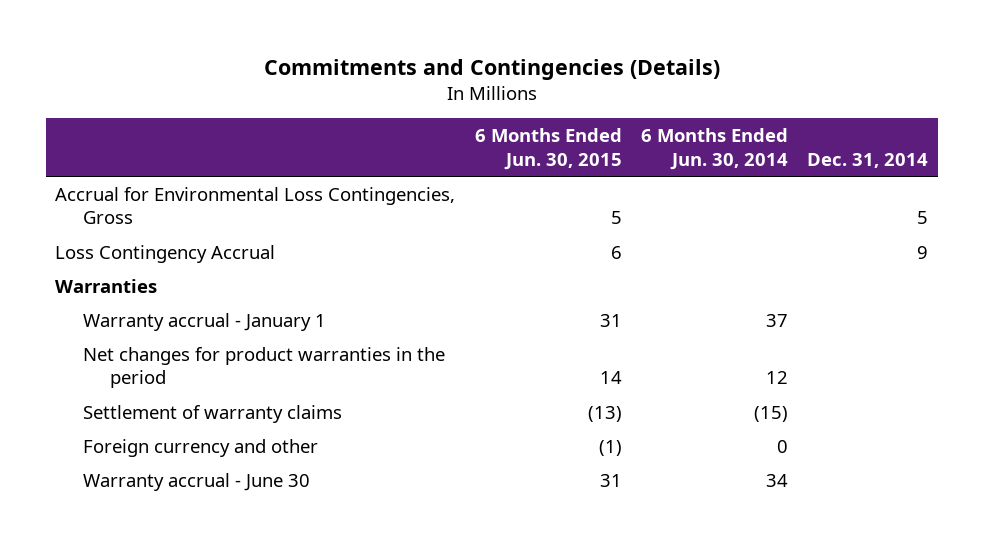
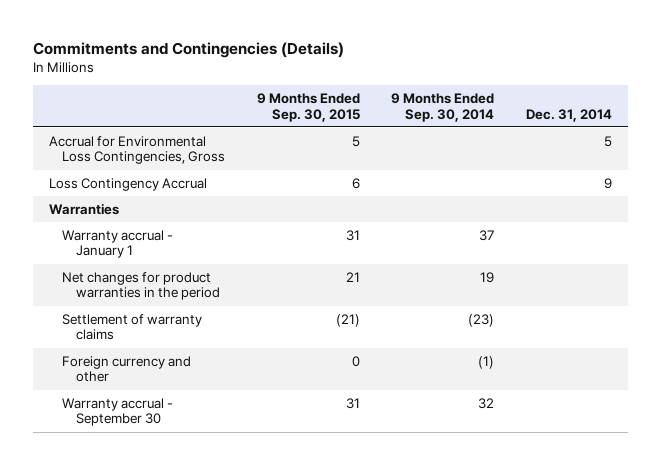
[474,128,622,170] 6 Months Ended Jun. 30, 2015 -> none
[641,128,789,170] 6 Months Ended Jun. 30, 2014 -> none
none -> [256,93,360,122] 9 Months Ended Sep. 30, 2015
none -> [391,93,495,122] 9 Months Ended Sep. 30, 2014
[82,472,310,491] Warranty accrual - June 30 -> [62,397,174,427] Warranty accrual - September 30

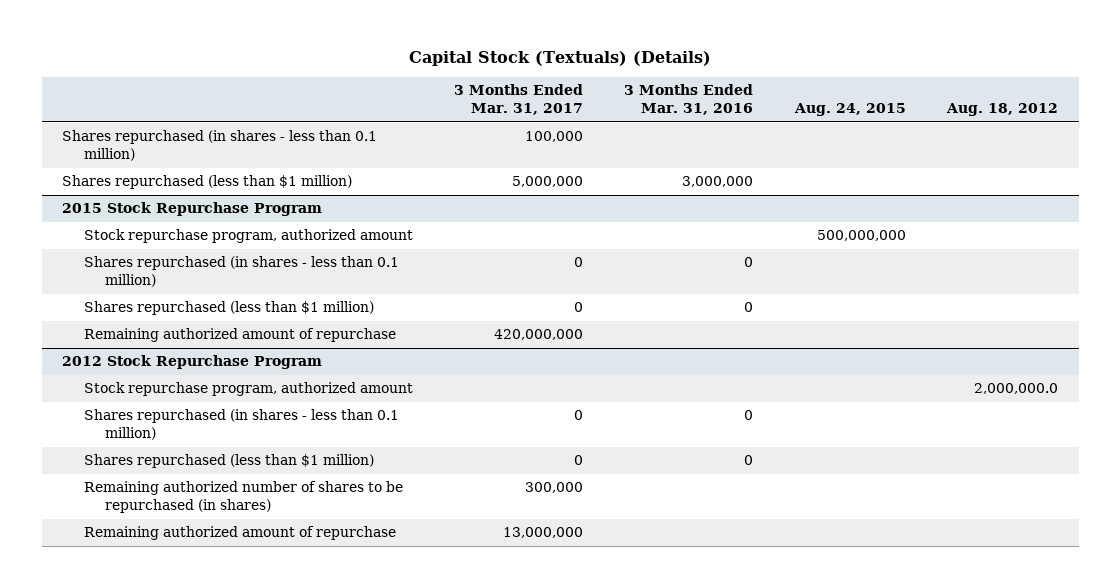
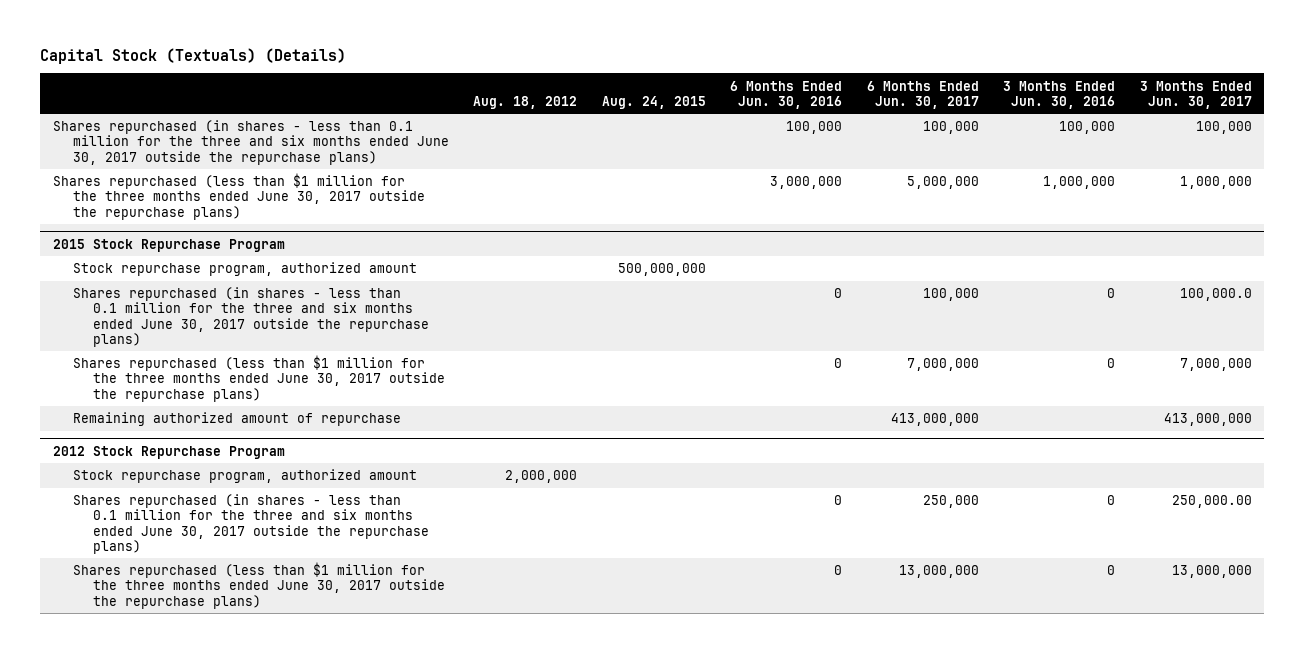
[453,84,583,116] 3 Months Ended Mar. 31, 2017 -> none
[624,84,754,116] 3 Months Ended Mar. 31, 2016 -> none
none -> [730,80,843,109] 6 Months Ended Jun. 30, 2016
none -> [866,80,979,109] 6 Months Ended Jun. 30, 2017
none -> [1003,80,1116,109] 3 Months Ended Jun. 30, 2016
none -> [1139,80,1252,109] 3 Months Ended Jun. 30, 2017
[62,130,378,162] Shares repurchased (in shares - less than 0.1 million) -> [52,120,449,165] Shares repurchased (in shares - less than 0.1 million for the three and six months ended June 30, 2017 outside the repurchase plans)
[62,175,353,190] Shares repurchased (less than $1 million) -> [52,173,425,220] Shares repurchased (less than $1 million for the three months ended June 30, 2017 outside the repurchase plans)
[83,256,399,288] Shares repurchased (in shares - less than 0.1 million) -> [72,287,429,347] Shares repurchased (in shares - less than 0.1 million for the three and six months ended June 30, 2017 outside the repurchase plans)
[83,301,374,316] Shares repurchased (less than $1 million) -> [72,355,445,402] Shares repurchased (less than $1 million for the three months ended June 30, 2017 outside the repurchase plans)
[83,481,403,514] Remaining authorized number of shares to be repurchased (in shares) -> none
[83,526,396,541] Remaining authorized amount of repurchase -> none
[973,383,1058,395] 2,000,000.0 -> [505,470,578,484] 2,000,000
[83,409,399,441] Shares repurchased (in shares - less than 0.1 million) -> [72,494,429,554] Shares repurchased (in shares - less than 0.1 million for the three and six months ended June 30, 2017 outside the repurchase plans)
[83,454,374,469] Shares repurchased (less than $1 million) -> [72,562,445,609] Shares repurchased (less than $1 million for the three months ended June 30, 2017 outside the repurchase plans)

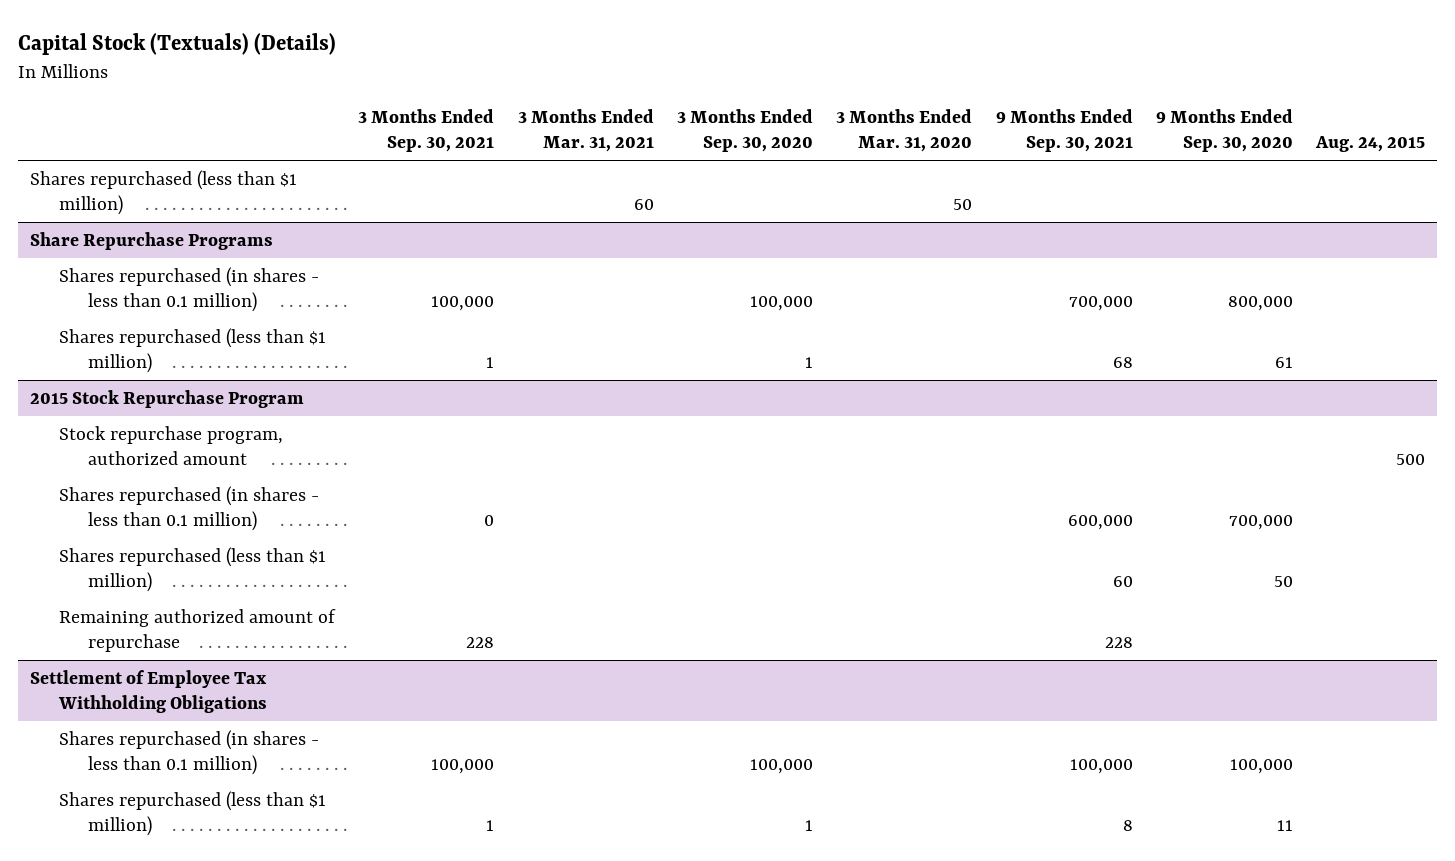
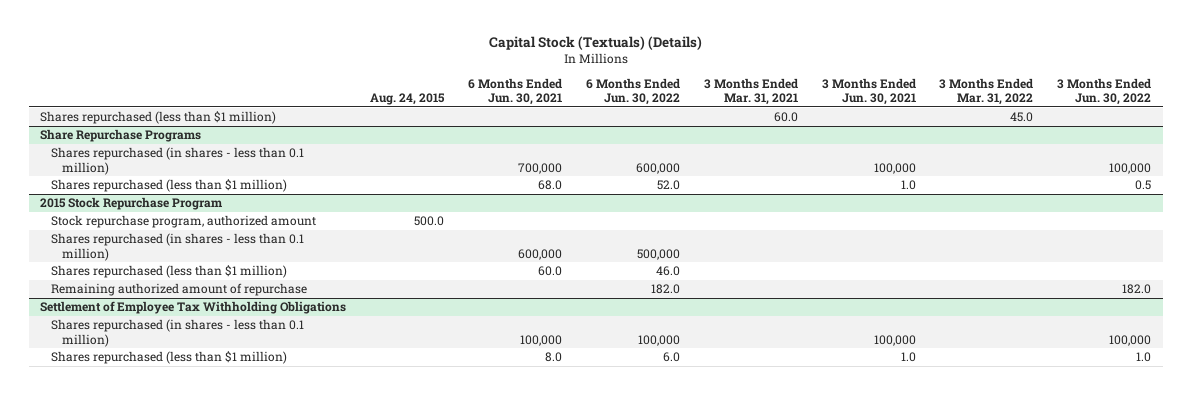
[358,109,495,153] 3 Months Ended Sep. 30, 2021 -> none
[676,109,813,153] 3 Months Ended Sep. 30, 2020 -> none
[836,109,973,153] 3 Months Ended Mar. 31, 2020 -> none
[995,109,1133,153] 9 Months Ended Sep. 30, 2021 -> none
[1155,109,1293,153] 9 Months Ended Sep. 30, 2020 -> none
none -> [468,77,563,106] 6 Months Ended Jun. 30, 2021
none -> [585,77,680,106] 6 Months Ended Jun. 30, 2022
none -> [821,77,916,106] 3 Months Ended Jun. 30, 2021
none -> [939,77,1034,106] 3 Months Ended Mar. 31, 2022
none -> [1057,77,1152,106] 3 Months Ended Jun. 30, 2022
[633,198,654,210] 60 -> [773,112,798,123] 60.0
[1396,453,1426,465] 500 -> [414,216,445,227] 500.0

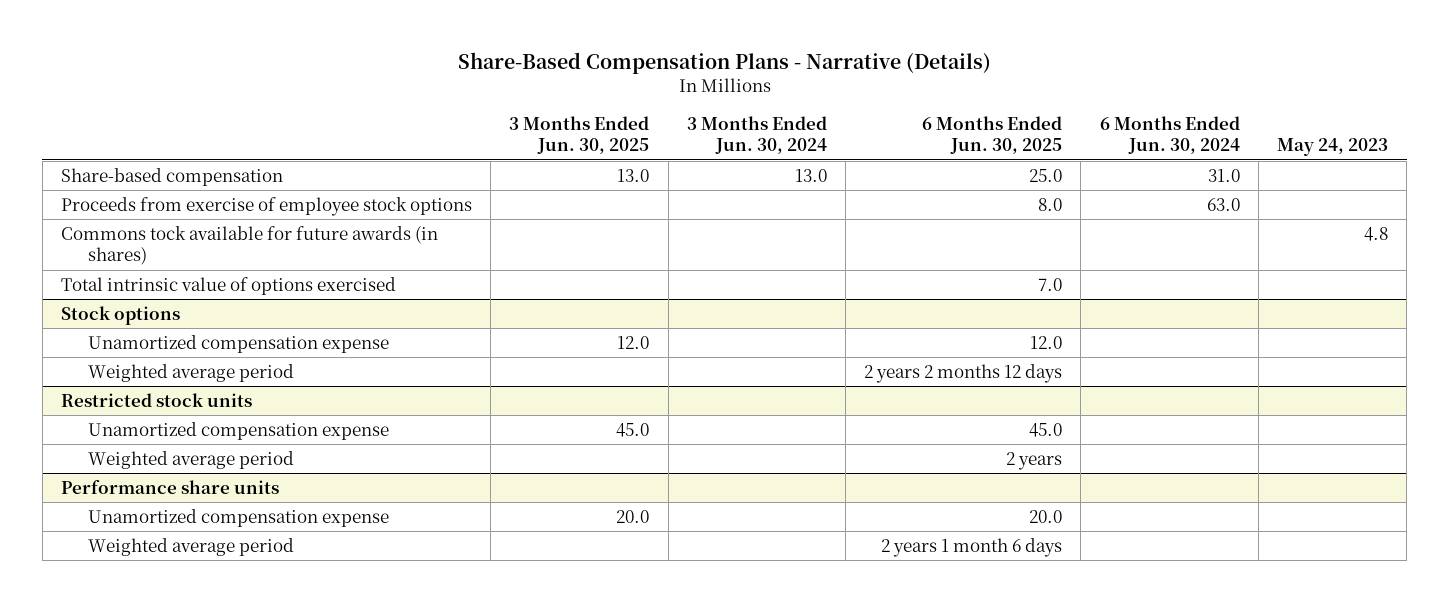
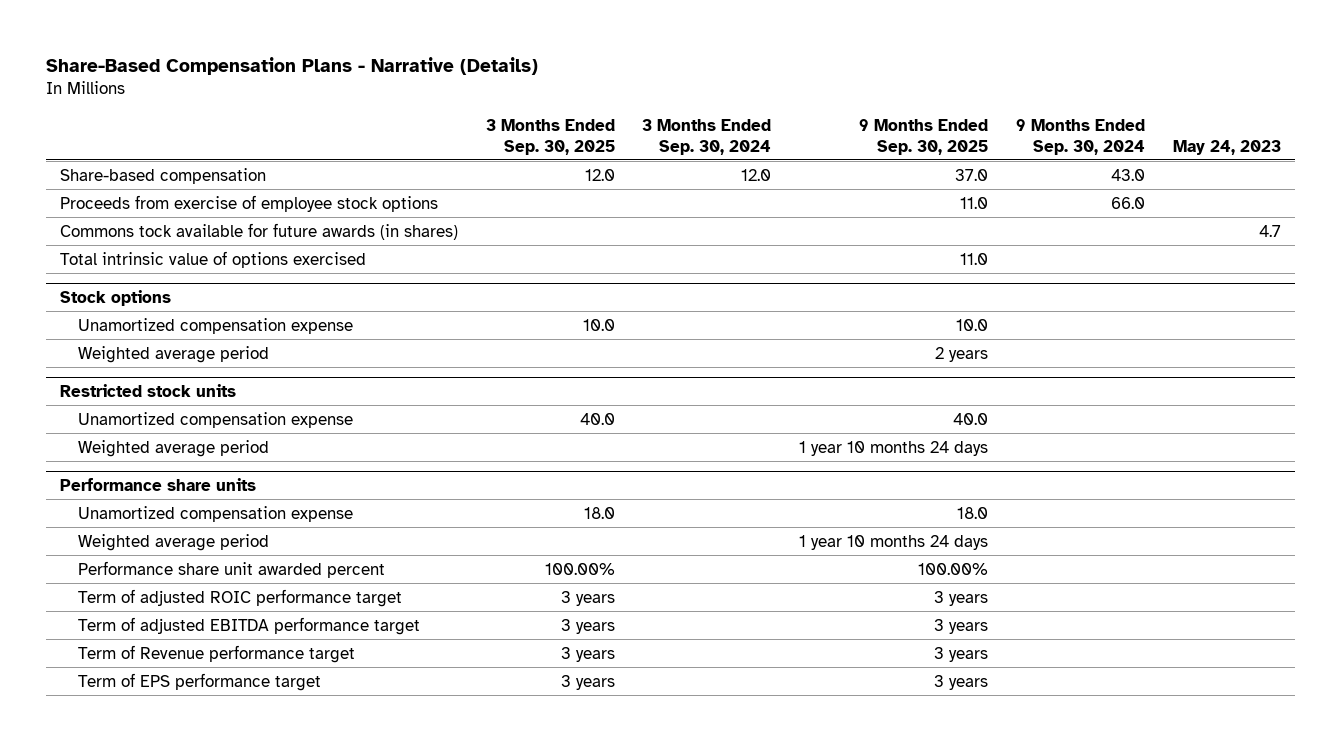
[509,115,650,155] 3 Months Ended Jun. 30, 2025 -> none
[686,115,827,155] 3 Months Ended Jun. 30, 2024 -> none
[922,115,1063,155] 6 Months Ended Jun. 30, 2025 -> none
[1099,115,1240,155] 6 Months Ended Jun. 30, 2024 -> none
none -> [485,118,615,155] 3 Months Ended Sep. 30, 2025
none -> [642,118,772,155] 3 Months Ended Sep. 30, 2024
none -> [859,118,989,155] 9 Months Ended Sep. 30, 2025
none -> [1016,118,1146,155] 9 Months Ended Sep. 30, 2024
[1364,226,1389,241] 4.8 -> [1259,224,1282,237] 4.7
none -> [78,560,386,578] Performance share unit awarded percent
none -> [78,588,403,607] Term of adjusted ROIC performance target
none -> [78,616,421,635] Term of adjusted EBITDA performance target
none -> [78,644,356,663] Term of Revenue performance target
none -> [78,672,322,691] Term of EPS performance target

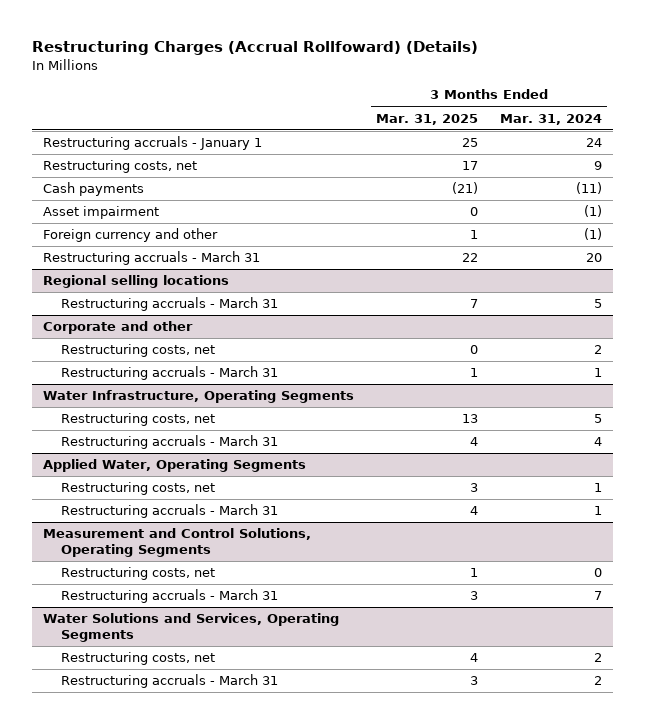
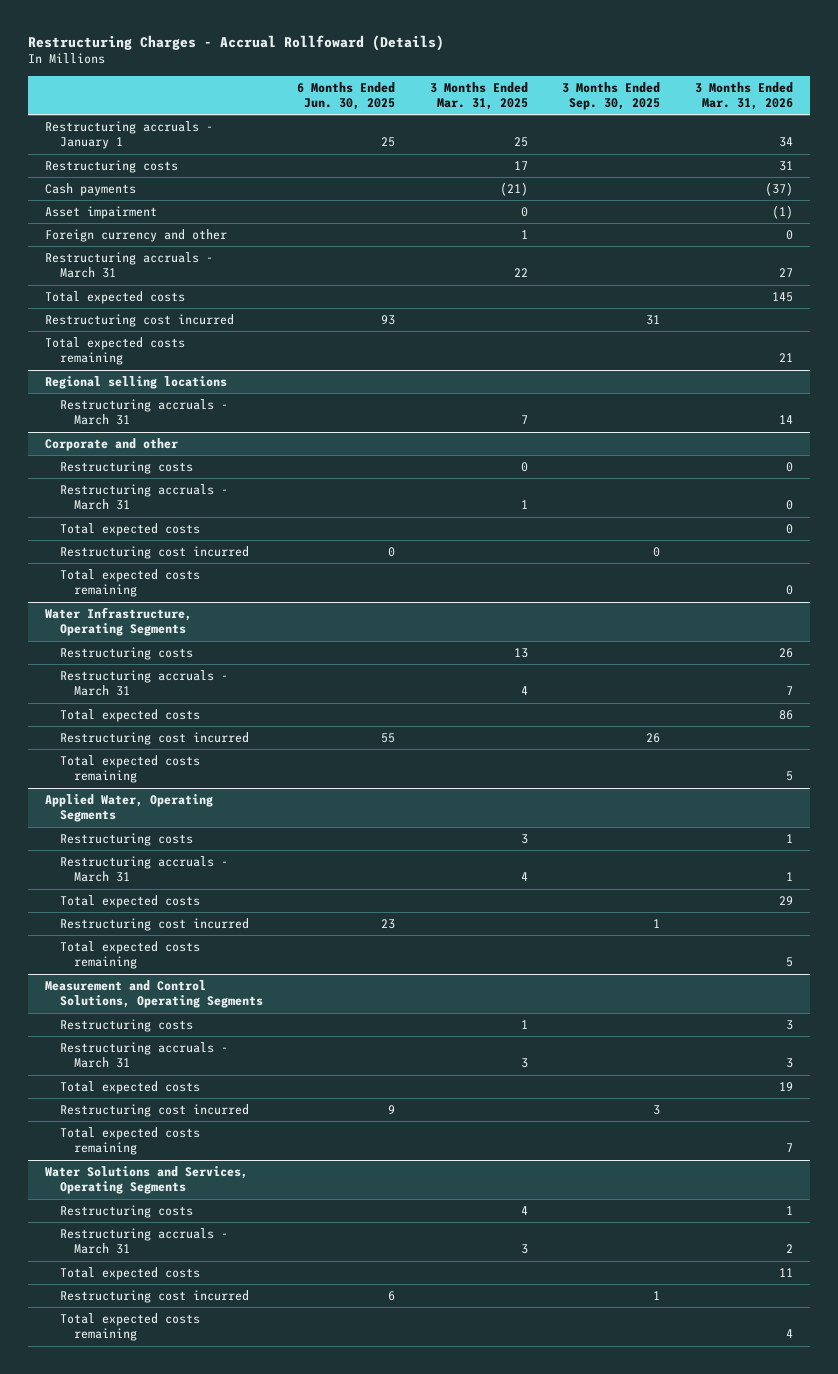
[32,41,479,56] Restructuring Charges (Accrual Rollfoward) (Details) -> [27,34,444,51] Restructuring Charges - Accrual Rollfoward (Details)
[499,113,602,125] Mar. 31, 2024 -> none
none -> [297,81,396,111] 6 Months Ended Jun. 30, 2025
none -> [562,81,661,111] 3 Months Ended Sep. 30, 2025
none -> [694,81,793,111] 3 Months Ended Mar. 31, 2026
[43,160,198,174] Restructuring costs, net -> [44,159,178,173] Restructuring costs
none -> [44,290,185,304] Total expected costs
none -> [44,313,234,327] Restructuring cost incurred
none -> [44,336,185,366] Total expected costs remaining
[60,344,215,358] Restructuring costs, net -> [59,460,193,474] Restructuring costs
none -> [59,522,200,536] Total expected costs
none -> [59,545,249,559] Restructuring cost incurred
none -> [59,568,200,598] Total expected costs remaining
[60,413,215,427] Restructuring costs, net -> [59,646,193,660] Restructuring costs
none -> [59,708,200,722] Total expected costs
none -> [59,731,249,745] Restructuring cost incurred
none -> [59,754,200,784] Total expected costs remaining
[60,482,215,496] Restructuring costs, net -> [59,832,193,846] Restructuring costs
none -> [59,894,200,908] Total expected costs
none -> [59,917,249,931] Restructuring cost incurred
none -> [59,940,200,970] Total expected costs remaining
[60,567,215,581] Restructuring costs, net -> [59,1018,193,1032] Restructuring costs
none -> [59,1080,200,1094] Total expected costs
none -> [59,1103,249,1117] Restructuring cost incurred
none -> [59,1126,200,1156] Total expected costs remaining
[60,652,215,666] Restructuring costs, net -> [59,1204,193,1218] Restructuring costs
none -> [59,1266,200,1280] Total expected costs
none -> [59,1289,249,1303] Restructuring cost incurred
none -> [59,1312,200,1342] Total expected costs remaining

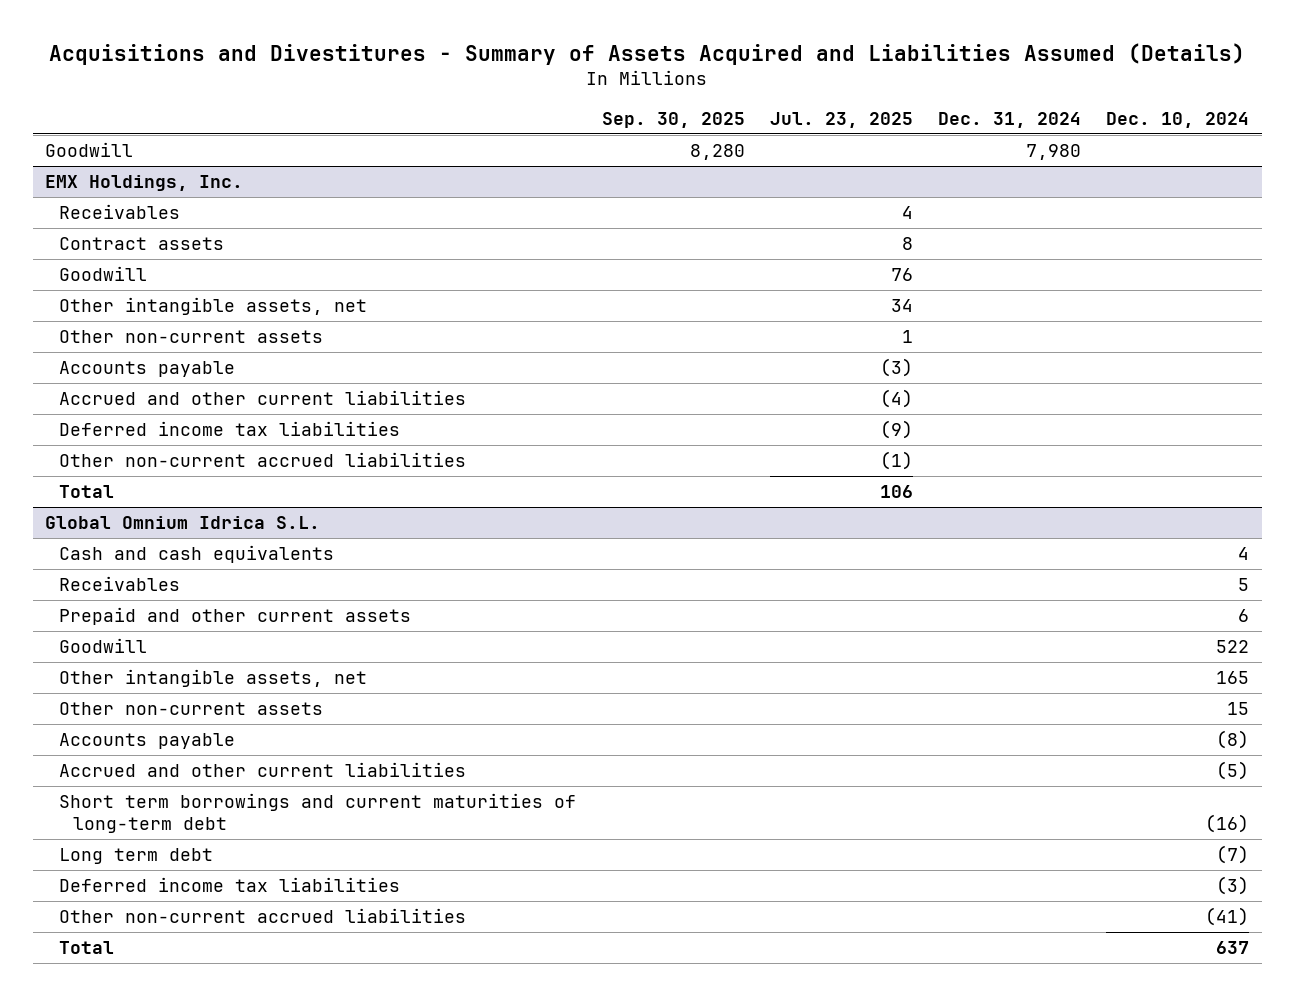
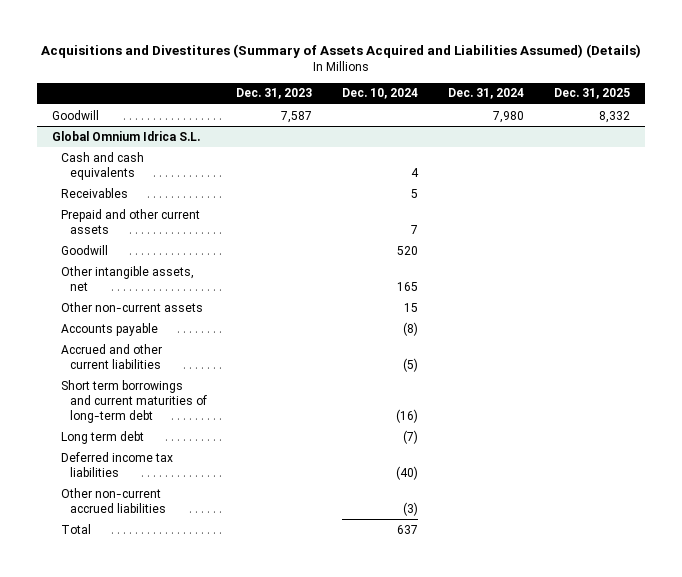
[49,42,1246,65] Acquisitions and Divestitures - Summary of Assets Acquired and Liabilities Assumed (Details) -> [40,44,641,59] Acquisitions and Divestitures (Summary of Assets Acquired and Liabilities Assumed) (Details)
[601,111,745,128] Sep. 30, 2025 -> none
[769,111,913,128] Jul. 23, 2025 -> none
none -> [236,88,313,100] Dec. 31, 2023
none -> [553,88,630,100] Dec. 31, 2025
[45,175,244,192] EMX Holdings, Inc. -> none
[59,204,181,220] Receivables -> none
[59,237,225,251] Contract assets -> none
[59,266,148,282] Goodwill -> none
[59,297,368,316] Other intangible assets, net -> none
[59,330,324,344] Other non-current assets -> none
[59,361,236,378] Accounts payable -> none
[59,390,467,406] Accrued and other current liabilities -> none
[59,421,401,437] Deferred income tax liabilities -> none
[59,452,467,468] Other non-current accrued liabilities -> none
[59,485,115,499] Total -> none
[1238,609,1250,623] 6 -> [411,224,419,234] 7
[1216,640,1250,654] 522 -> [397,245,419,255] 520
[1216,876,1250,896] (3) -> [396,465,419,480] (40)
[1205,907,1250,927] (41) -> [403,501,419,516] (3)

